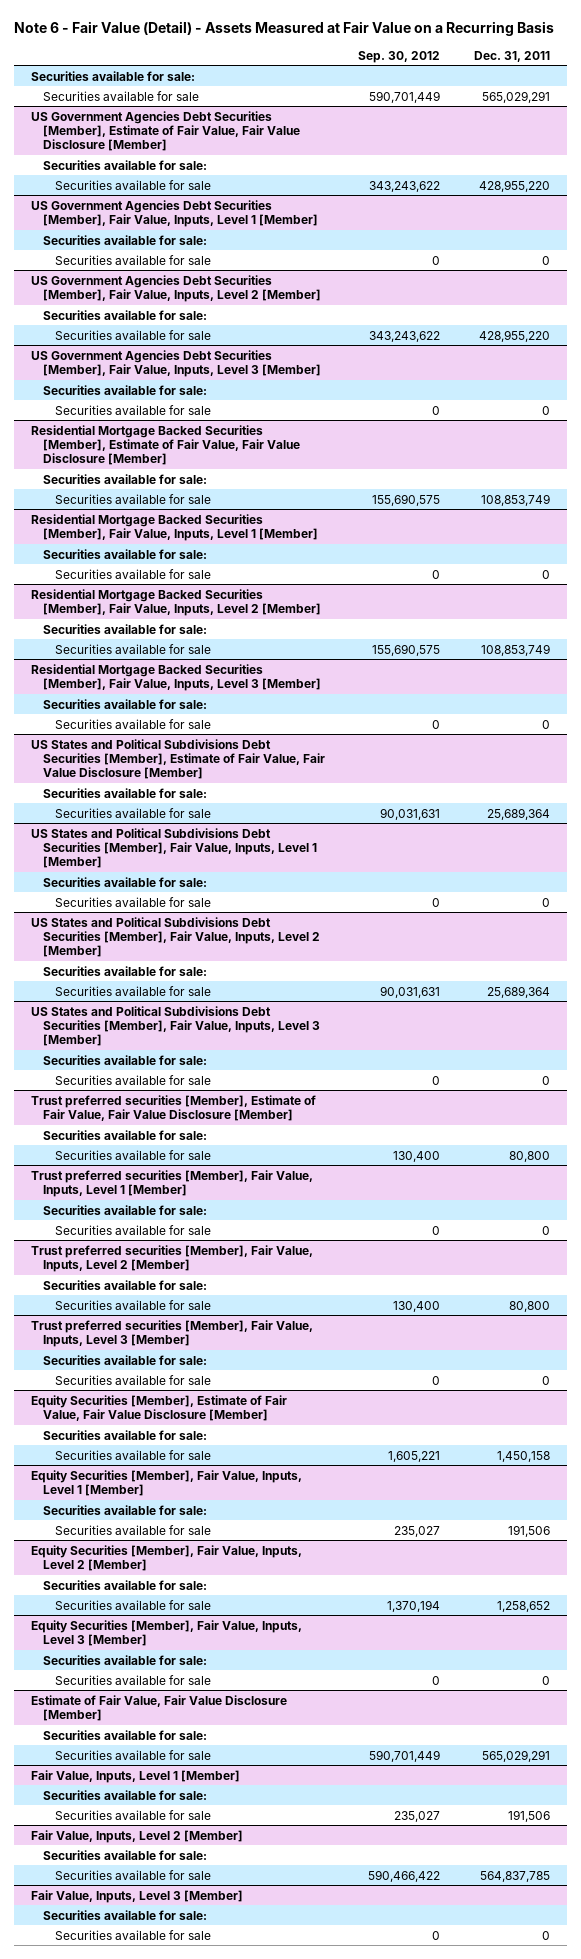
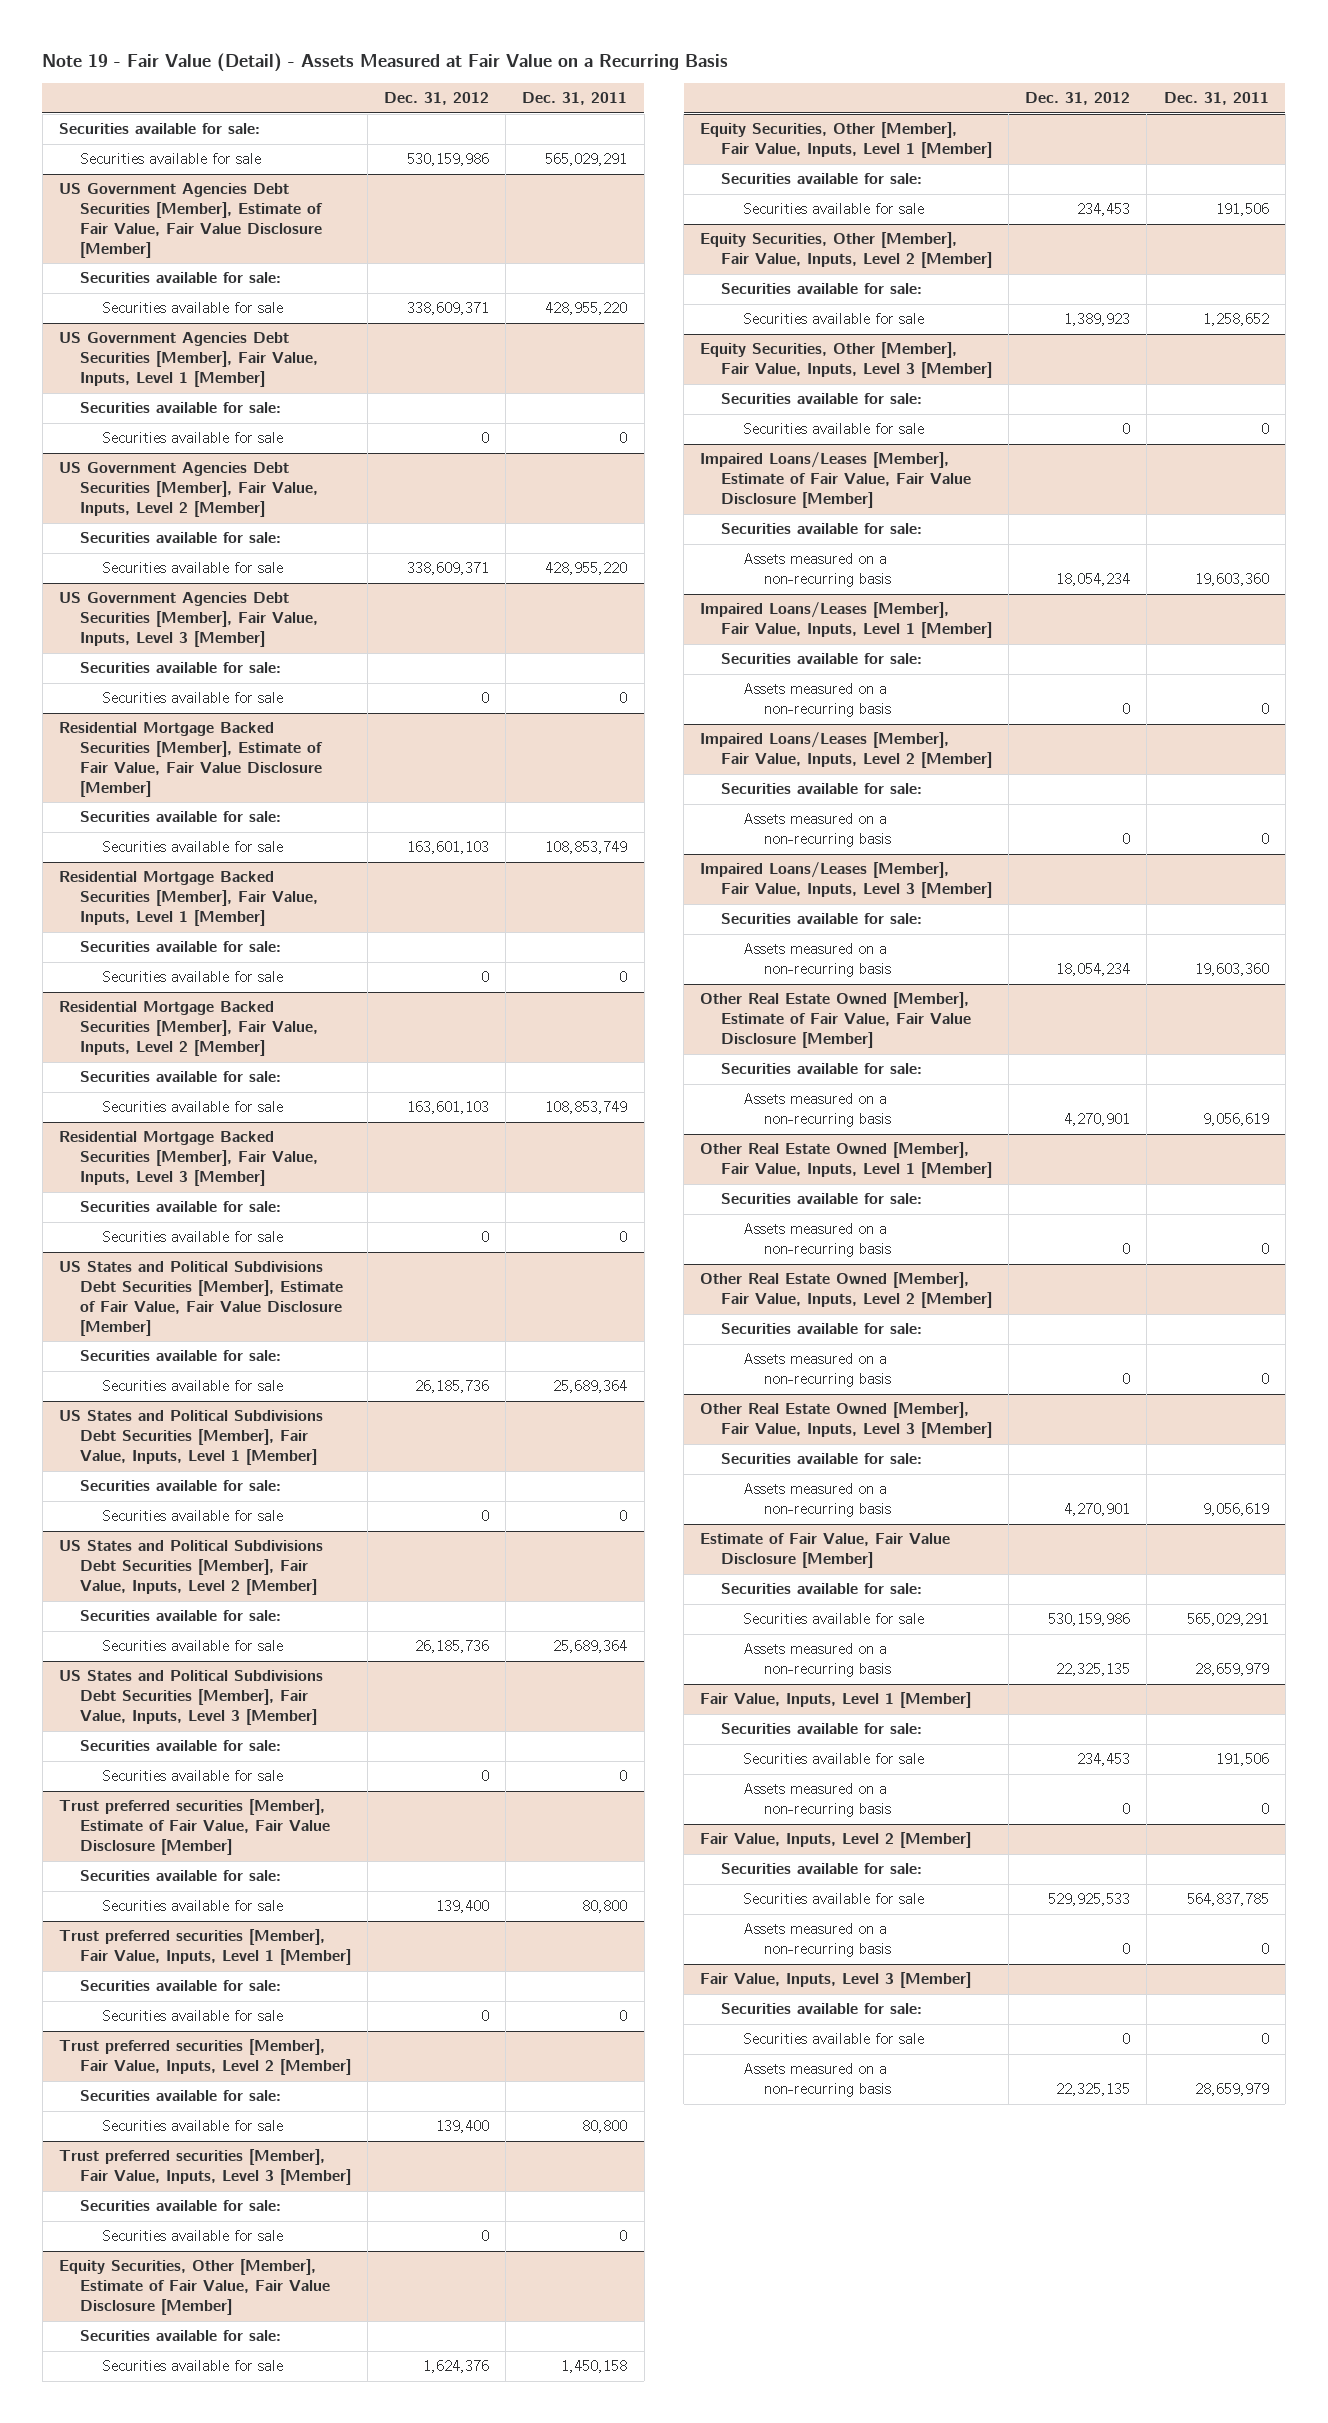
[13,20,554,36] Note 6 - Fair Value (Detail) - Assets Measured at Fair Value on a Recurring Basis -> [42,52,729,72] Note 19 - Fair Value (Detail) - Assets Measured at Fair Value on a Recurring Basis
[358,50,441,63] Sep. 30, 2012 -> none
none -> [384,92,490,106] Dec. 31, 2012
[30,1394,287,1421] Equity Securities [Member], Estimate of Fair Value, Fair Value Disclosure [Member] -> [59,2259,331,2316] Equity Securities, Other [Member], Estimate of Fair Value, Fair Value Disclosure [Member]
[30,1469,302,1496] Equity Securities [Member], Fair Value, Inputs, Level 1 [Member] -> [700,122,993,159] Equity Securities, Other [Member], Fair Value, Inputs, Level 1 [Member]
[30,1544,302,1571] Equity Securities [Member], Fair Value, Inputs, Level 2 [Member] -> [700,232,993,269] Equity Securities, Other [Member], Fair Value, Inputs, Level 2 [Member]
[30,1619,302,1646] Equity Securities [Member], Fair Value, Inputs, Level 3 [Member] -> [700,342,993,379] Equity Securities, Other [Member], Fair Value, Inputs, Level 3 [Member]
none -> [700,452,972,509] Impaired Loans/Leases [Member], Estimate of Fair Value, Fair Value Disclosure [Member]
none -> [721,523,923,535] Securities available for sale:
none -> [742,553,891,588] Assets measured on a non-recurring basis
none -> [700,602,993,639] Impaired Loans/Leases [Member], Fair Value, Inputs, Level 1 [Member]
none -> [721,653,923,665] Securities available for sale:
none -> [742,683,891,718] Assets measured on a non-recurring basis
none -> [700,732,993,769] Impaired Loans/Leases [Member], Fair Value, Inputs, Level 2 [Member]
none -> [721,783,923,795] Securities available for sale:
none -> [742,813,891,848] Assets measured on a non-recurring basis
none -> [700,862,993,899] Impaired Loans/Leases [Member], Fair Value, Inputs, Level 3 [Member]
none -> [721,913,923,925] Securities available for sale:
none -> [742,943,891,978] Assets measured on a non-recurring basis
none -> [700,992,972,1049] Other Real Estate Owned [Member], Estimate of Fair Value, Fair Value Disclosure [Member]
none -> [721,1063,923,1075] Securities available for sale:
none -> [742,1093,891,1128] Assets measured on a non-recurring basis
none -> [700,1142,993,1179] Other Real Estate Owned [Member], Fair Value, Inputs, Level 1 [Member]
none -> [721,1193,923,1205] Securities available for sale:
none -> [742,1223,891,1258] Assets measured on a non-recurring basis
none -> [700,1272,993,1309] Other Real Estate Owned [Member], Fair Value, Inputs, Level 2 [Member]
none -> [721,1323,923,1335] Securities available for sale:
none -> [742,1353,891,1388] Assets measured on a non-recurring basis
none -> [700,1402,993,1439] Other Real Estate Owned [Member], Fair Value, Inputs, Level 3 [Member]
none -> [721,1453,923,1465] Securities available for sale:
none -> [742,1483,891,1518] Assets measured on a non-recurring basis
none -> [742,1643,891,1678] Assets measured on a non-recurring basis
none -> [742,1783,891,1818] Assets measured on a non-recurring basis
none -> [742,1923,891,1958] Assets measured on a non-recurring basis
none -> [742,2063,891,2098] Assets measured on a non-recurring basis

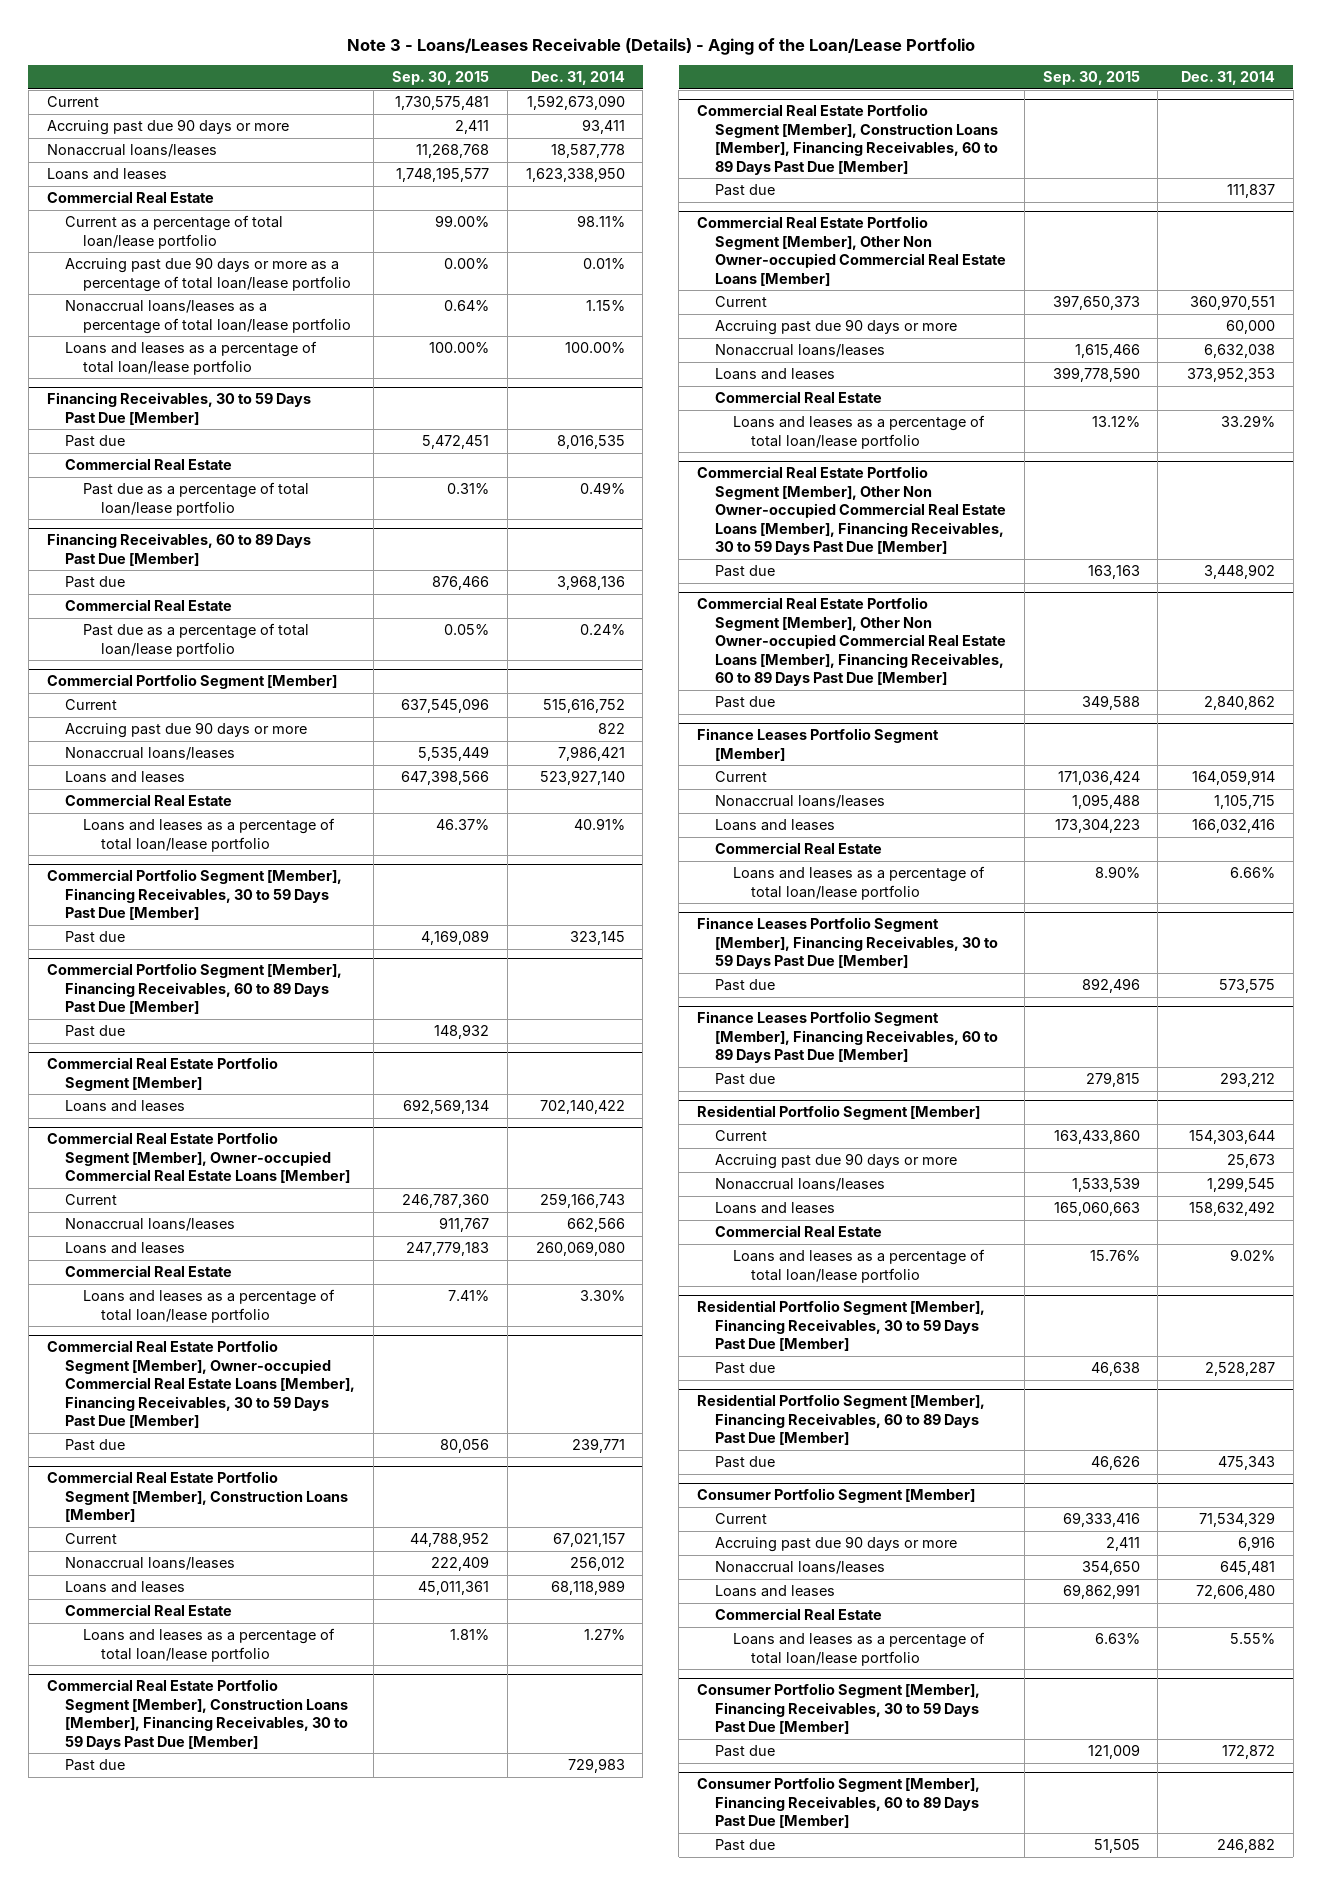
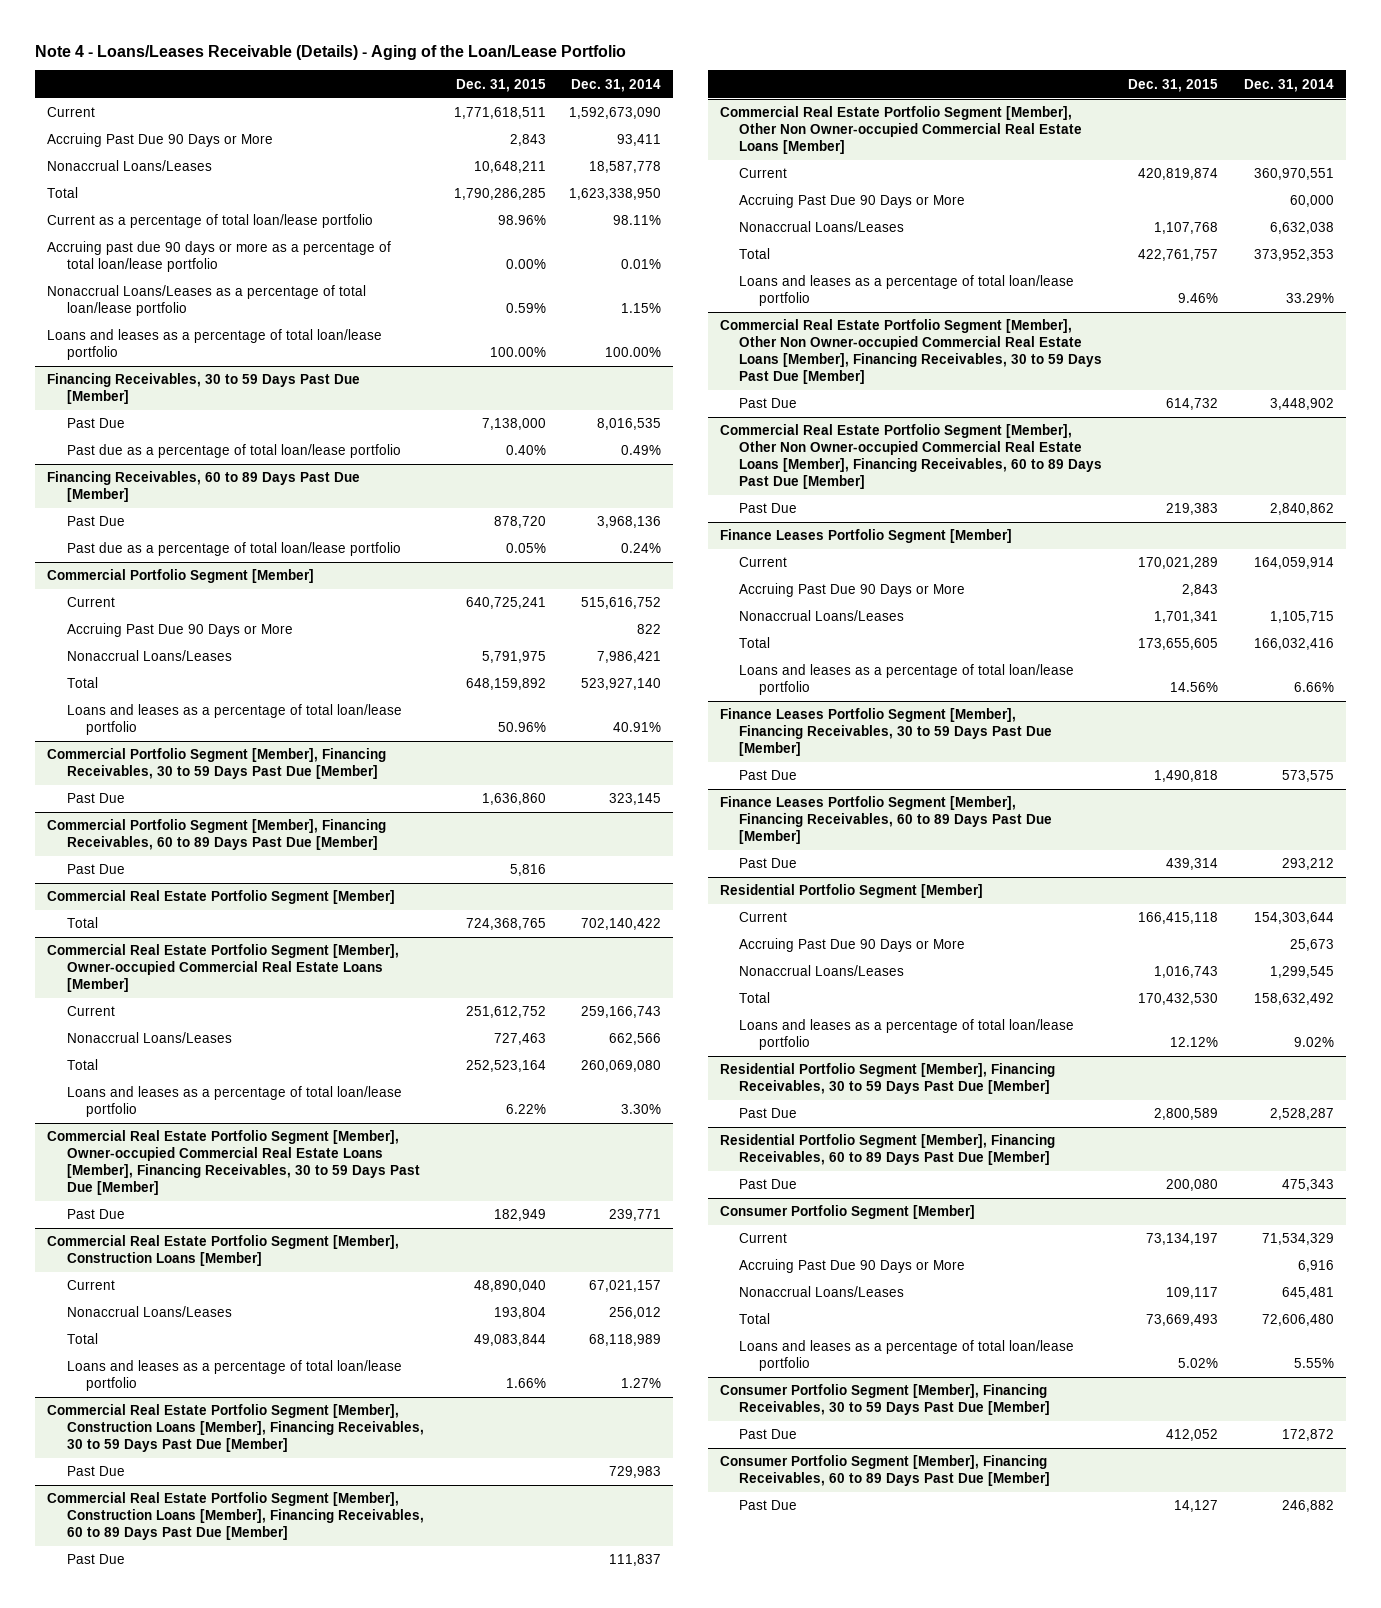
[346,37,975,55] Note 3 - Loans/Leases Receivable (Details) - Aging of the Loan/Lease Portfolio -> [35,44,627,60] Note 4 - Loans/Leases Receivable (Details) - Aging of the Loan/Lease Portfolio
[392,71,490,86] Sep. 30, 2015 -> none
none -> [455,78,546,92] Dec. 31, 2015
[46,191,214,204] Commercial Real Estate -> none
[46,119,289,136] Accruing past due 90 days or more -> [47,133,274,148] Accruing Past Due 90 Days or More
[46,144,217,158] Nonaccrual loans/leases -> [47,160,213,172] Nonaccrual Loans/Leases
[46,168,167,181] Loans and leases -> [47,187,79,199] Total
[64,300,351,334] Nonaccrual loans/leases as a percentage of total loan/lease portfolio -> [47,285,367,317] Nonaccrual Loans/Leases as a percentage of total loan/lease portfolio
[64,458,232,471] Commercial Real Estate -> none
[64,435,125,448] Past due -> [66,418,125,429] Past Due
[64,599,232,612] Commercial Real Estate -> none
[64,576,125,589] Past due -> [66,516,125,527] Past Due
[64,794,232,807] Commercial Real Estate -> none
[64,722,307,739] Accruing past due 90 days or more -> [66,623,293,638] Accruing Past Due 90 Days or More
[64,747,235,761] Nonaccrual loans/leases -> [66,650,232,662] Nonaccrual Loans/Leases
[64,771,185,784] Loans and leases -> [66,677,98,689] Total
[64,931,125,944] Past due -> [66,793,125,804] Past Due
[64,1025,125,1038] Past due -> [66,864,125,875] Past Due
[64,1100,185,1113] Loans and leases -> [66,917,98,929] Total
[64,1265,232,1278] Commercial Real Estate -> none
[64,1218,235,1232] Nonaccrual loans/leases -> [66,1032,232,1044] Nonaccrual Loans/Leases
[64,1242,185,1255] Loans and leases -> [66,1059,98,1071] Total
[64,1439,125,1452] Past due -> [66,1209,125,1220] Past Due
[64,1604,232,1617] Commercial Real Estate -> none
[64,1557,235,1571] Nonaccrual loans/leases -> [66,1306,232,1318] Nonaccrual Loans/Leases
[64,1581,185,1594] Loans and leases -> [66,1333,98,1345] Total
[64,1759,125,1772] Past due -> [66,1466,125,1477] Past Due
[715,184,776,197] Past due -> [66,1554,125,1565] Past Due
[715,391,883,404] Commercial Real Estate -> none
[715,319,958,336] Accruing past due 90 days or more -> [739,194,966,209] Accruing Past Due 90 Days or More
[715,344,886,358] Nonaccrual loans/leases -> [739,221,905,233] Nonaccrual Loans/Leases
[715,368,836,381] Loans and leases -> [739,248,771,260] Total
[715,565,776,578] Past due -> [739,398,798,409] Past Due
[715,696,776,709] Past due -> [739,503,798,514] Past Due
[715,842,883,855] Commercial Real Estate -> none
none -> [739,583,966,598] Accruing Past Due 90 Days or More
[715,795,886,809] Nonaccrual loans/leases -> [739,610,905,622] Nonaccrual Loans/Leases
[715,819,836,832] Loans and leases -> [739,637,771,649] Total
[715,979,776,992] Past due -> [739,770,798,781] Past Due
[715,1073,776,1086] Past due -> [739,858,798,869] Past Due
[715,1225,883,1238] Commercial Real Estate -> none
[715,1153,958,1170] Accruing past due 90 days or more -> [739,938,966,953] Accruing Past Due 90 Days or More
[715,1178,886,1192] Nonaccrual loans/leases -> [739,965,905,977] Nonaccrual Loans/Leases
[715,1202,836,1215] Loans and leases -> [739,992,771,1004] Total
[715,1362,776,1375] Past due -> [739,1108,798,1119] Past Due
[715,1456,776,1469] Past due -> [739,1179,798,1190] Past Due
[715,1608,883,1621] Commercial Real Estate -> none
[715,1536,958,1553] Accruing past due 90 days or more -> [739,1259,966,1274] Accruing Past Due 90 Days or More
[715,1561,886,1575] Nonaccrual loans/leases -> [739,1286,905,1298] Nonaccrual Loans/Leases
[715,1585,836,1598] Loans and leases -> [739,1313,771,1325] Total
[715,1745,776,1758] Past due -> [739,1429,798,1440] Past Due
[715,1839,776,1852] Past due -> [739,1500,798,1511] Past Due

